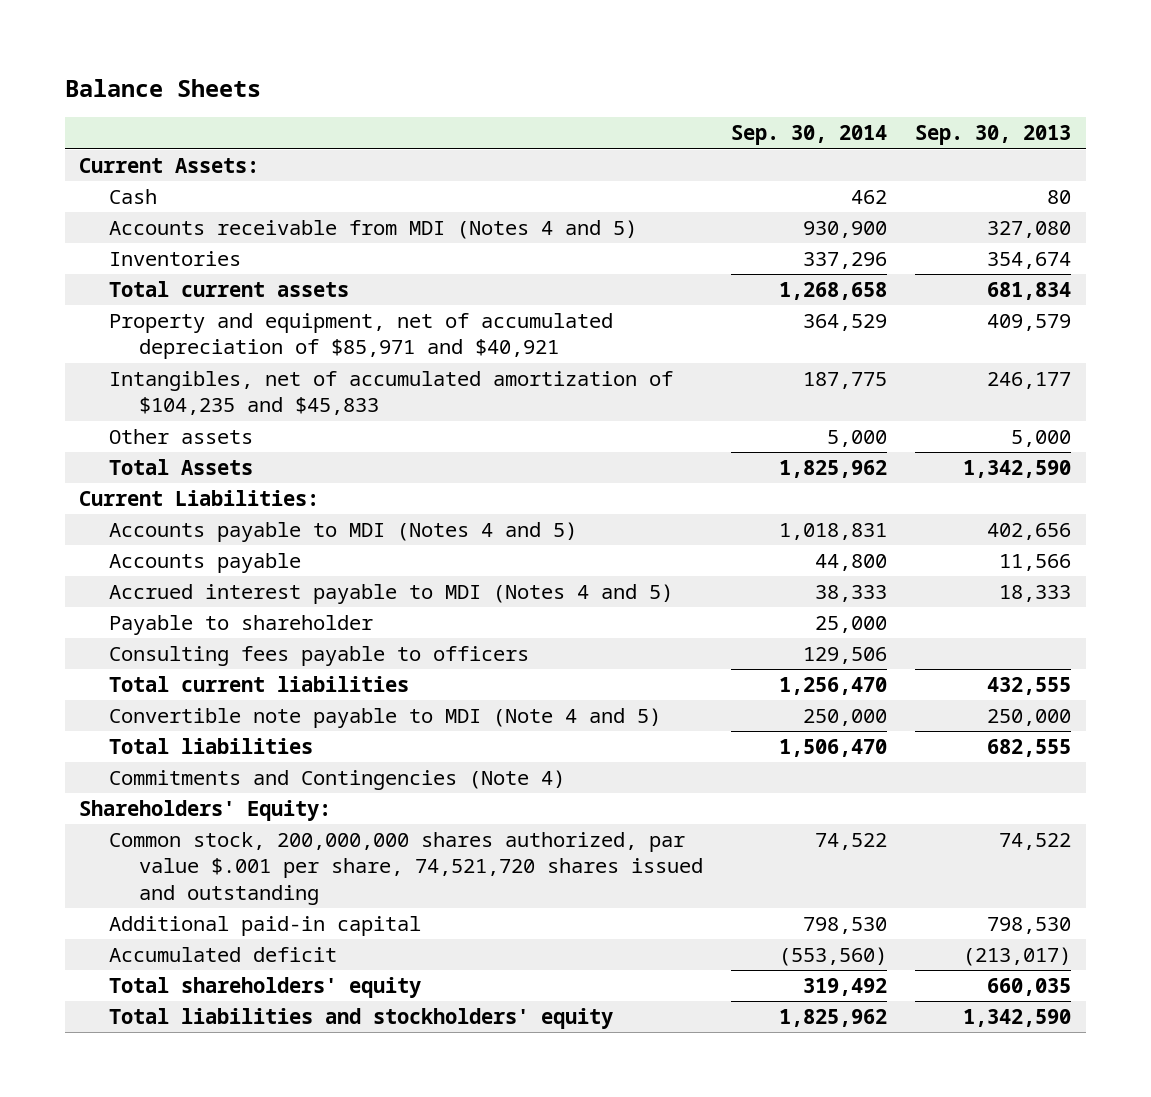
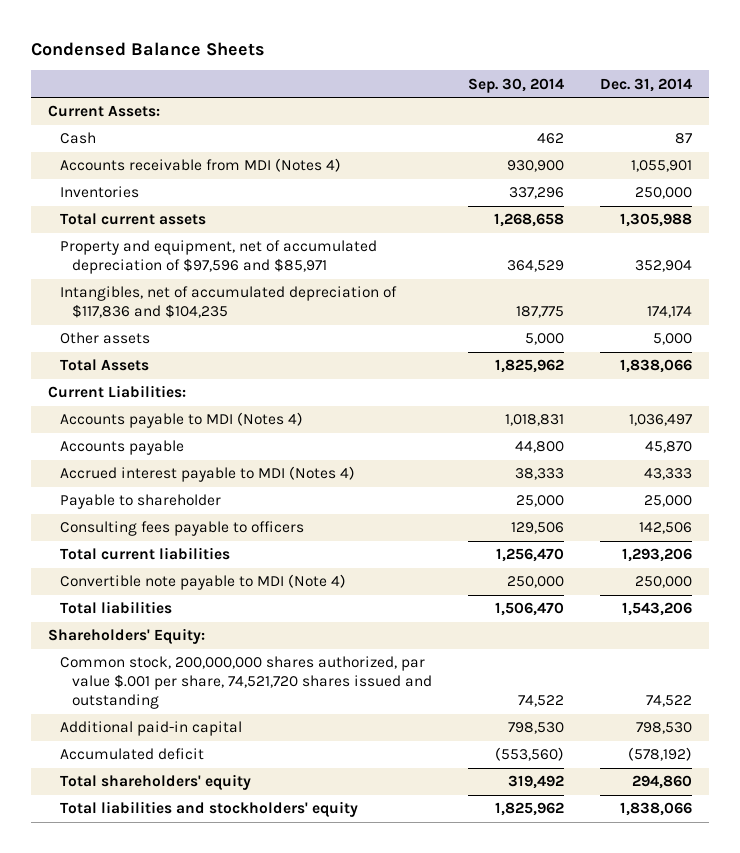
[65,78,262,97] Balance Sheets -> [30,41,265,56] Condensed Balance Sheets
[915,125,1072,146] Sep. 30, 2013 -> none
none -> [599,77,692,92] Dec. 31, 2014
[109,220,638,240] Accounts receivable from MDI (Notes 4 and 5) -> [60,158,342,173] Accounts receivable from MDI (Notes 4)
[109,313,614,360] Property and equipment, net of accumulated depreciation of $85,971 and $40,921 -> [60,240,378,275] Property and equipment, net of accumulated depreciation of $97,596 and $85,971
[109,371,674,416] Intangibles, net of accumulated amortization of $104,235 and $45,833 -> [60,286,398,319] Intangibles, net of accumulated depreciation of $117,836 and $104,235
[109,522,578,543] Accounts payable to MDI (Notes 4 and 5) -> [60,412,304,429] Accounts payable to MDI (Notes 4)
[109,584,674,605] Accrued interest payable to MDI (Notes 4 and 5) -> [60,466,356,483] Accrued interest payable to MDI (Notes 4)
[109,708,662,729] Convertible note payable to MDI (Note 4 and 5) -> [60,574,347,591] Convertible note payable to MDI (Note 4)
[109,770,566,791] Commitments and Contingencies (Note 4) -> none

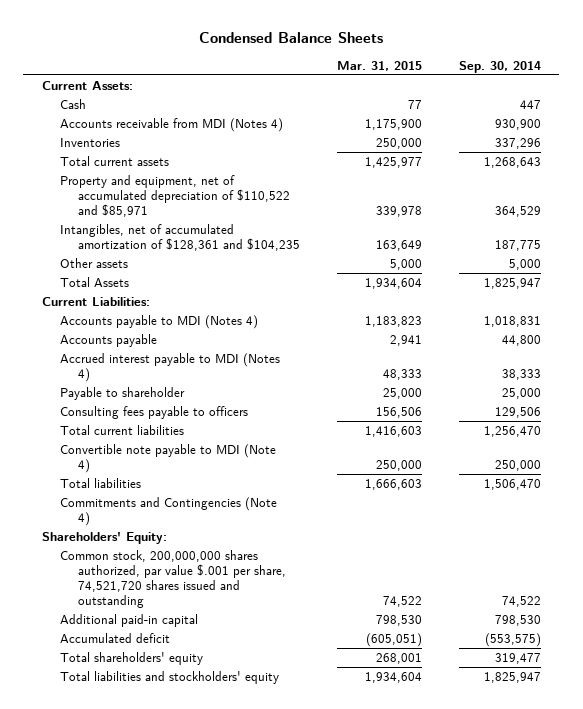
[599,77,692,92] Dec. 31, 2014 -> none
none -> [337,60,423,71] Mar. 31, 2015
[536,133,564,145] 462 -> [519,99,541,109] 447
[493,213,564,228] 1,268,658 -> [483,156,541,168] 1,268,643
[60,240,378,275] Property and equipment, net of accumulated depreciation of $97,596 and $85,971 -> [60,174,291,217] Property and equipment, net of accumulated depreciation of $110,522 and $85,971
[60,286,398,319] Intangibles, net of accumulated depreciation of $117,836 and $104,235 -> [60,223,301,251] Intangibles, net of accumulated amortization of $128,361 and $104,235
[494,359,564,374] 1,825,962 -> [483,277,541,289] 1,825,947
none -> [60,496,278,526] Commitments and Contingencies (Note 4)
[494,747,564,762] (553,560) -> [484,632,541,647] (553,575)
[507,775,564,790] 319,492 -> [494,652,541,664] 319,477
[494,802,564,817] 1,825,962 -> [483,671,541,683] 1,825,947

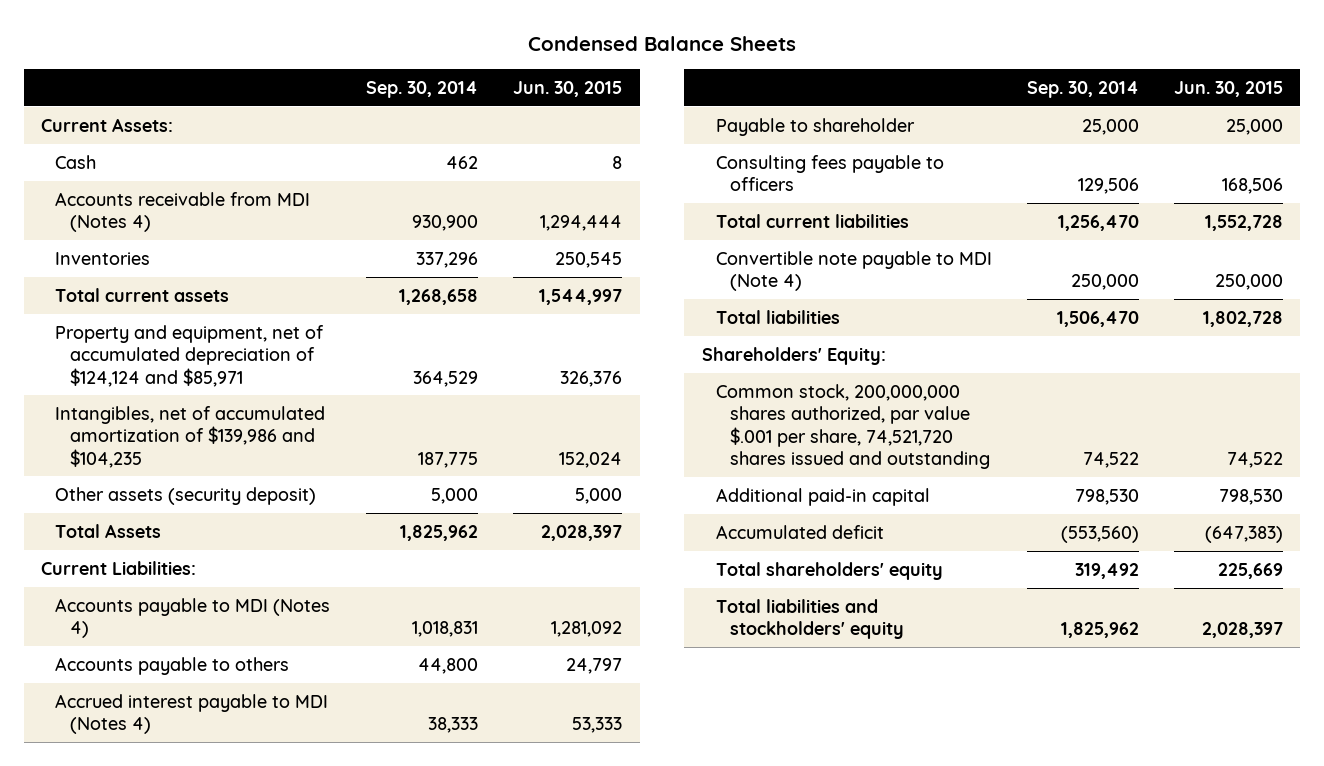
[337,60,423,71] Mar. 31, 2015 -> none
none -> [513,80,623,97] Jun. 30, 2015
[519,99,541,109] 447 -> [446,155,479,169] 462
[483,156,541,168] 1,268,643 -> [399,288,479,305] 1,268,658
[60,174,291,217] Property and equipment, net of accumulated depreciation of $110,522 and $85,971 -> [55,324,325,387] Property and equipment, net of accumulated depreciation of $124,124 and $85,971
[60,223,301,251] Intangibles, net of accumulated amortization of $128,361 and $104,235 -> [55,405,326,468] Intangibles, net of accumulated amortization of $139,986 and $104,235
[60,257,129,268] Other assets -> [55,486,317,505] Other assets (security deposit)
[483,277,541,289] 1,825,947 -> [400,524,479,541] 1,825,962
[60,333,158,347] Accounts payable -> [55,656,290,675] Accounts payable to others
[60,496,278,526] Commitments and Contingencies (Note 4) -> none
[484,632,541,647] (553,575) -> [1060,525,1139,543] (553,560)
[494,652,541,664] 319,477 -> [1074,562,1139,579] 319,492
[483,671,541,683] 1,825,947 -> [1060,622,1139,639] 1,825,962

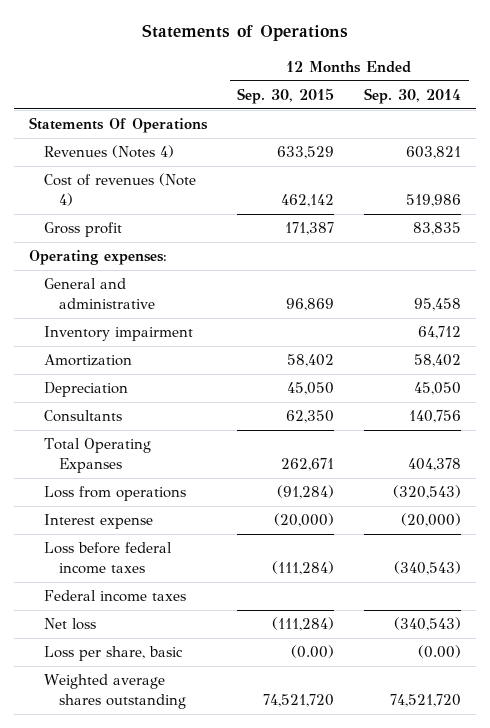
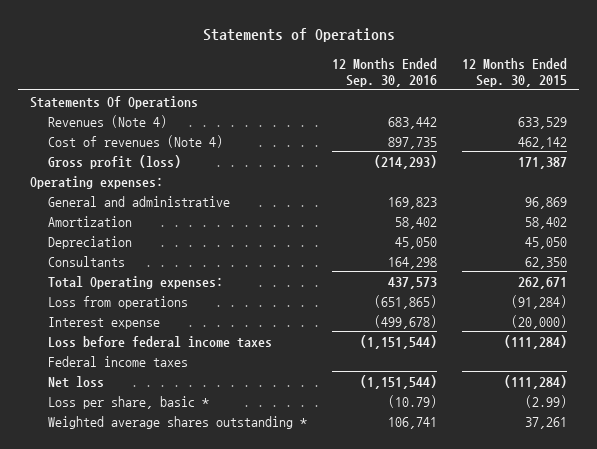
[364,87,462,104] Sep. 30, 2014 -> none
none -> [332,57,438,87] 12 Months Ended Sep. 30, 2016
[44,145,175,159] Revenues (Notes 4) -> [48,114,168,128] Revenues (Note 4)
[44,222,123,238] Gross profit -> [48,154,182,169] Gross profit (loss)
[44,326,194,342] Inventory impairment -> none
[44,438,152,473] Total Operating Expanses -> [48,275,224,289] Total Operating expenses:
[44,646,184,662] Loss per share, basic -> [48,395,210,409] Loss per share, basic *
[291,645,335,659] (0.00) -> [524,394,567,408] (2.99)
[44,674,186,709] Weighted average shares outstanding -> [48,415,308,429] Weighted average shares outstanding *
[263,693,335,707] 74,521,720 -> [524,416,567,429] 37,261

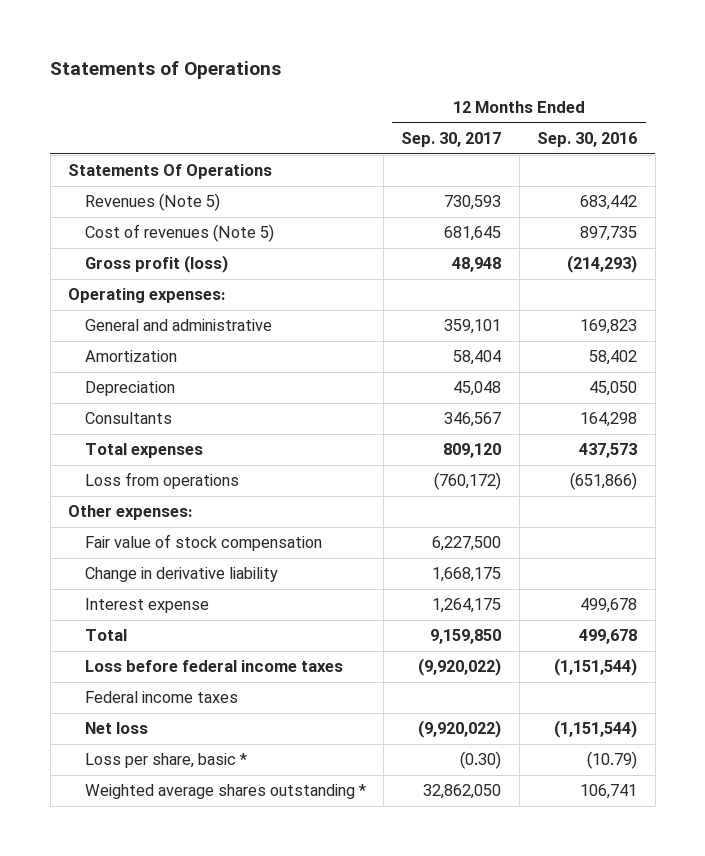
[461,57,567,87] 12 Months Ended Sep. 30, 2015 -> none
none -> [401,132,502,148] Sep. 30, 2017
[48,114,168,128] Revenues (Note 4) -> [84,193,220,212] Revenues (Note 5)
[48,134,224,148] Cost of revenues (Note 4) -> [84,224,274,243] Cost of revenues (Note 5)
[48,275,224,289] Total Operating expenses: -> [84,443,203,459] Total expenses
[374,294,438,309] (651,865) -> [570,472,638,491] (651,866)
none -> [67,505,192,521] Other expenses:
none -> [84,534,322,552] Fair value of stock compensation
none -> [84,567,278,583] Change in derivative liability
[374,314,438,329] (499,678) -> [580,598,638,614] 499,678
none -> [84,629,127,642] Total

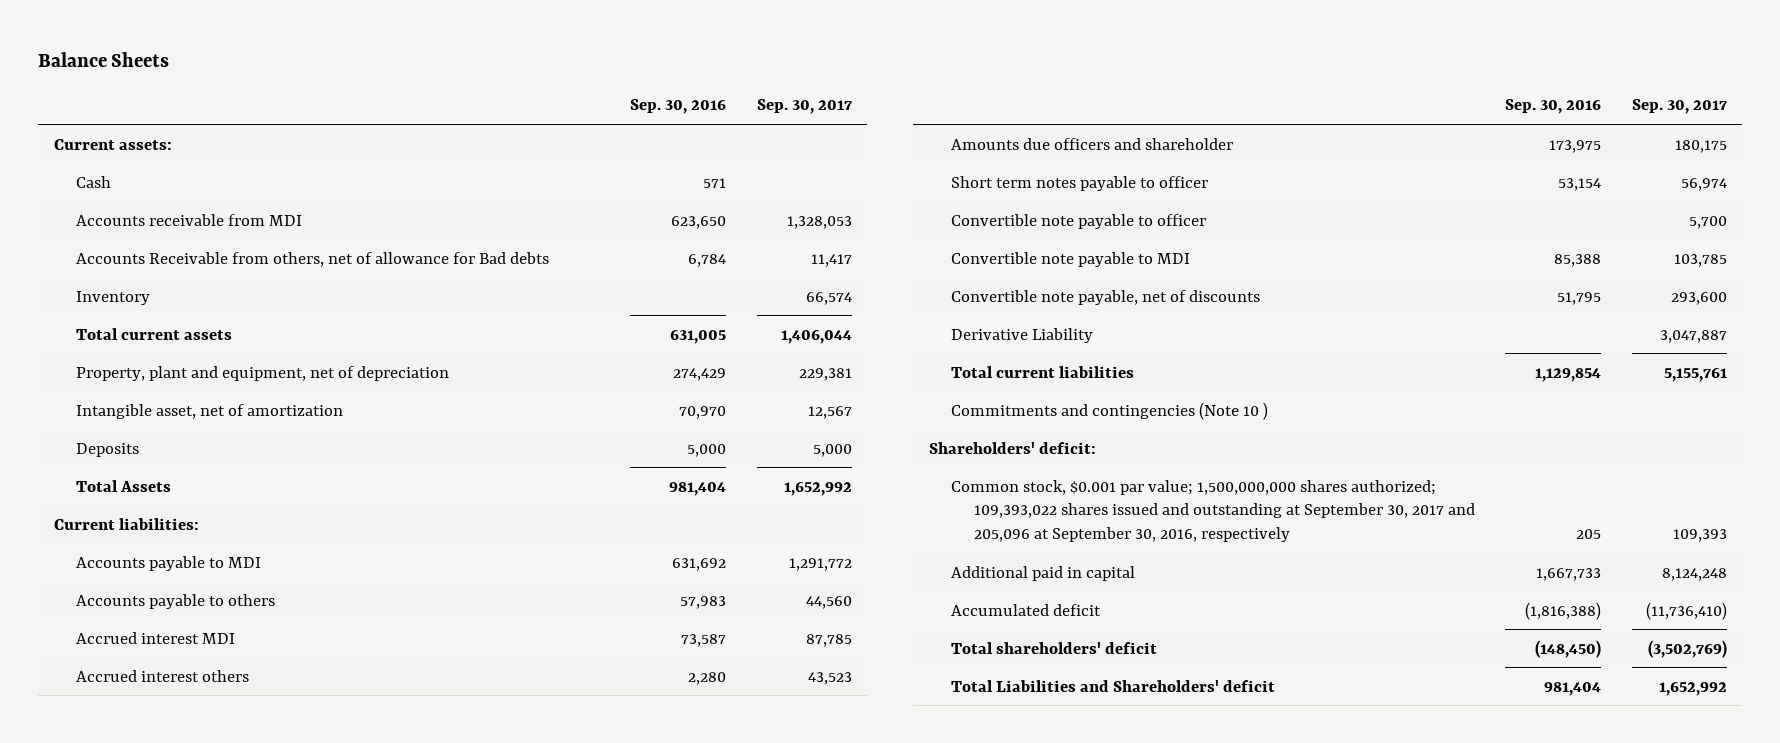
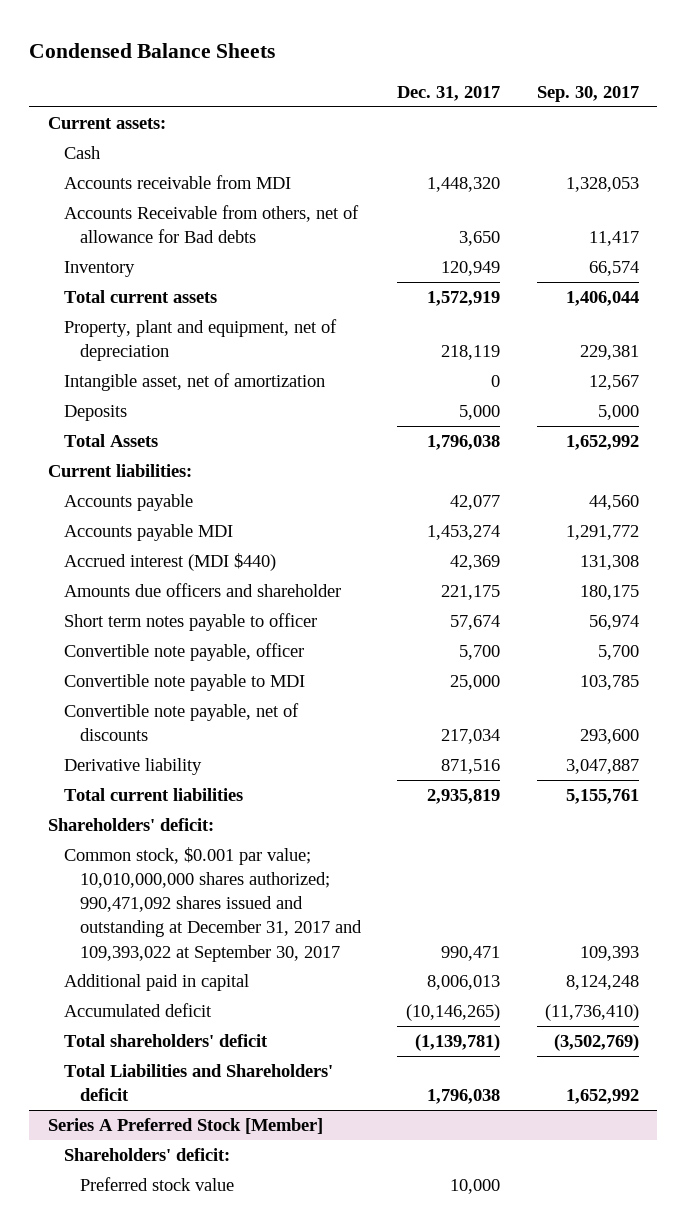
[38,52,170,68] Balance Sheets -> [29,43,276,59] Condensed Balance Sheets
[630,99,727,115] Sep. 30, 2016 -> none
none -> [397,86,501,102] Dec. 31, 2017
[76,593,276,609] Accounts payable to others -> none
[76,669,250,682] Accrued interest others -> none
[76,555,262,571] Accounts payable to MDI -> [63,493,193,511] Accounts payable
[788,557,852,571] 1,291,772 -> [588,494,639,510] 44,560
none -> [63,523,233,541] Accounts payable MDI
[76,631,236,644] Accrued interest MDI -> [63,552,276,571] Accrued interest (MDI $440)
[805,633,852,647] 87,785 -> [579,554,639,570] 131,308
[951,213,1207,229] Convertible note payable to officer -> [63,642,304,661] Convertible note payable, officer
[951,327,1094,343] Derivative Liability -> [63,757,202,775] Derivative liability
[951,401,1269,420] Commitments and contingencies (Note 10 ) -> none
[951,479,1476,542] Common stock, $0.001 par value; 1,500,000,000 shares authorized; 109,393,022 shares issued and outstanding at September 30, 2017 and 205,096 at September 30, 2016, respectively -> [63,846,362,962] Common stock, $0.001 par value; 10,010,000,000 shares authorized; 990,471,092 shares issued and outstanding at December 31, 2017 and 109,393,022 at September 30, 2017
none -> [47,1117,323,1134] Series A Preferred Stock [Member]
none -> [63,1147,230,1161] Shareholders' deficit:
none -> [79,1176,234,1191] Preferred stock value

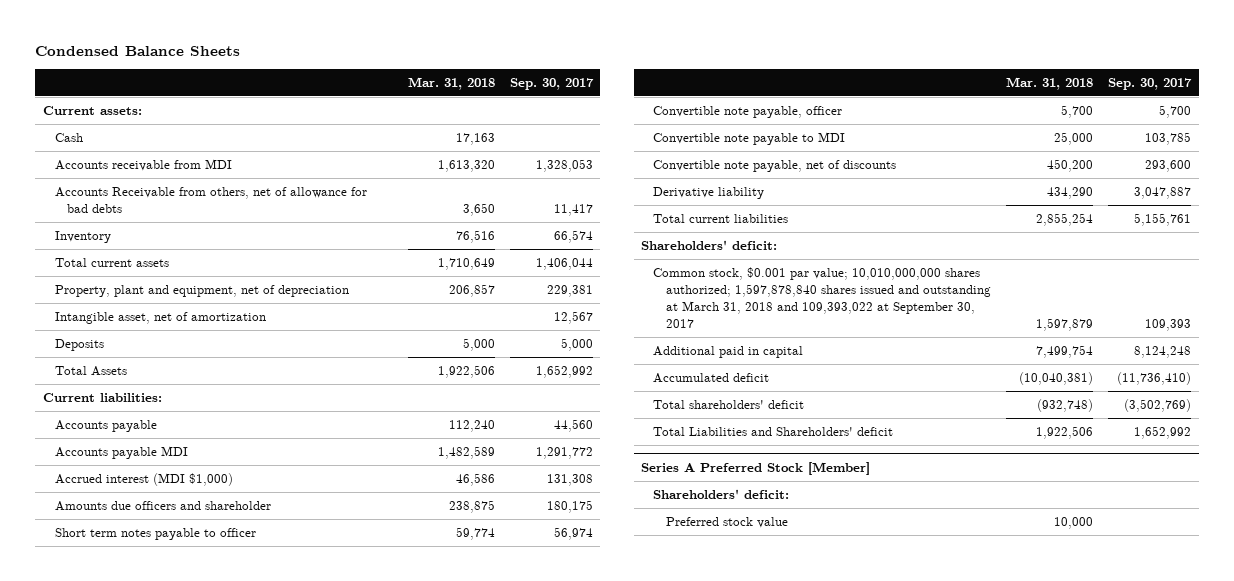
[397,86,501,102] Dec. 31, 2017 -> none
none -> [407,76,495,90] Mar. 31, 2018
[63,204,359,244] Accounts Receivable from others, net of allowance for Bad debts -> [54,187,367,214] Accounts Receivable from others, net of allowance for bad debts
[63,552,276,571] Accrued interest (MDI $440) -> [54,473,233,487] Accrued interest (MDI $1,000)
[63,846,362,962] Common stock, $0.001 par value; 10,010,000,000 shares authorized; 990,471,092 shares issued and outstanding at December 31, 2017 and 109,393,022 at September 30, 2017 -> [653,267,991,329] Common stock, $0.001 par value; 10,010,000,000 shares authorized; 1,597,878,840 shares issued and outstanding at March 31, 2018 and 109,393,022 at September 30, 2017

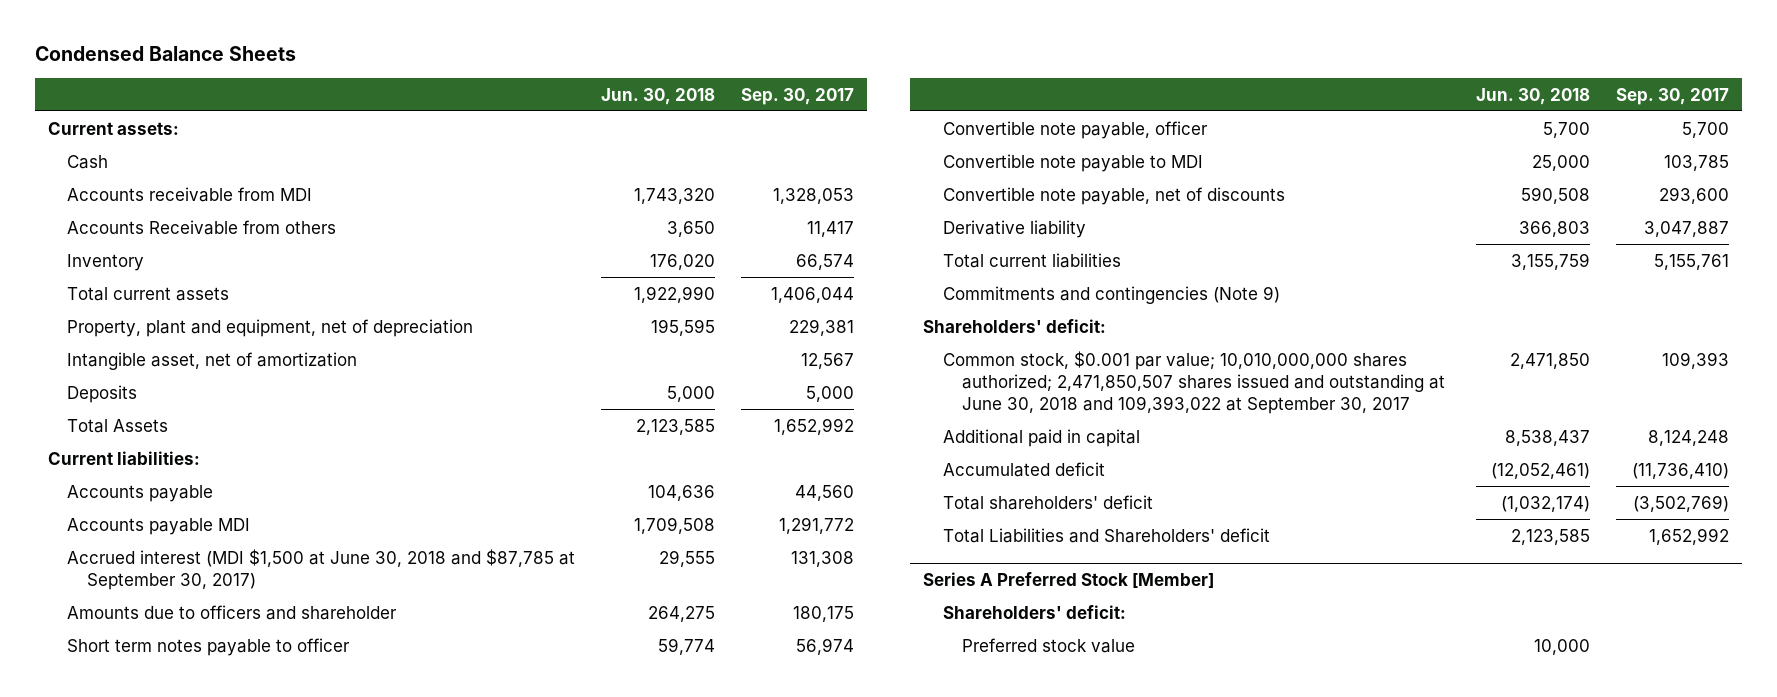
[407,76,495,90] Mar. 31, 2018 -> none
none -> [601,87,716,105] Jun. 30, 2018
[54,187,367,214] Accounts Receivable from others, net of allowance for bad debts -> [67,219,337,235] Accounts Receivable from others
[54,473,233,487] Accrued interest (MDI $1,000) -> [67,548,576,590] Accrued interest (MDI $1,500 at June 30, 2018 and $87,785 at September 30, 2017)
[54,501,271,512] Amounts due officers and shareholder -> [67,604,398,620] Amounts due to officers and shareholder
none -> [942,285,1280,304] Commitments and contingencies (Note 9)
[653,267,991,329] Common stock, $0.001 par value; 10,010,000,000 shares authorized; 1,597,878,840 shares issued and outstanding at March 31, 2018 and 109,393,022 at September 30, 2017 -> [942,350,1446,414] Common stock, $0.001 par value; 10,010,000,000 shares authorized; 2,471,850,507 shares issued and outstanding at June 30, 2018 and 109,393,022 at September 30, 2017

